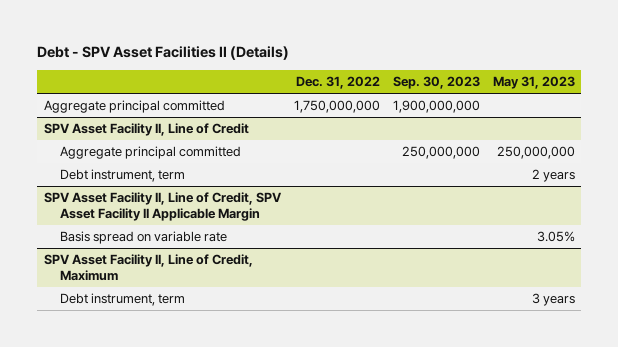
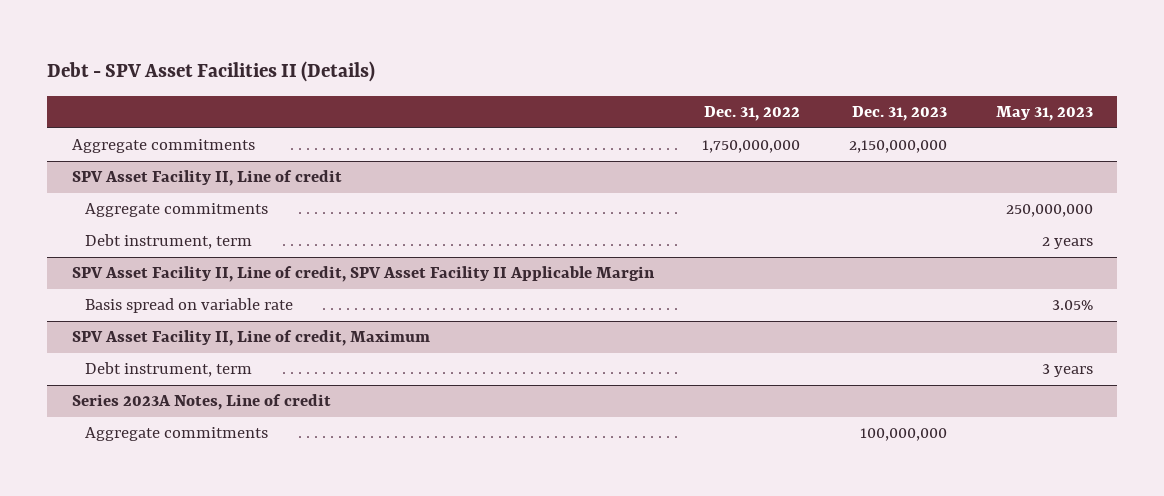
[392,76,480,90] Sep. 30, 2023 -> none
none -> [852,106,948,122] Dec. 31, 2023
[43,100,225,114] Aggregate principal committed -> [71,139,255,154] Aggregate commitments
[43,123,249,137] SPV Asset Facility II, Line of Credit -> [71,170,342,187] SPV Asset Facility II, Line of credit
[60,146,242,160] Aggregate principal committed -> [85,203,269,218] Aggregate commitments
[43,192,282,222] SPV Asset Facility II, Line of Credit, SPV Asset Facility II Applicable Margin -> [71,266,655,283] SPV Asset Facility II, Line of credit, SPV Asset Facility II Applicable Margin
[43,254,253,282] SPV Asset Facility II, Line of Credit, Maximum -> [71,330,430,347] SPV Asset Facility II, Line of credit, Maximum
none -> [71,394,331,411] Series 2023A Notes, Line of credit
none -> [85,427,269,442] Aggregate commitments

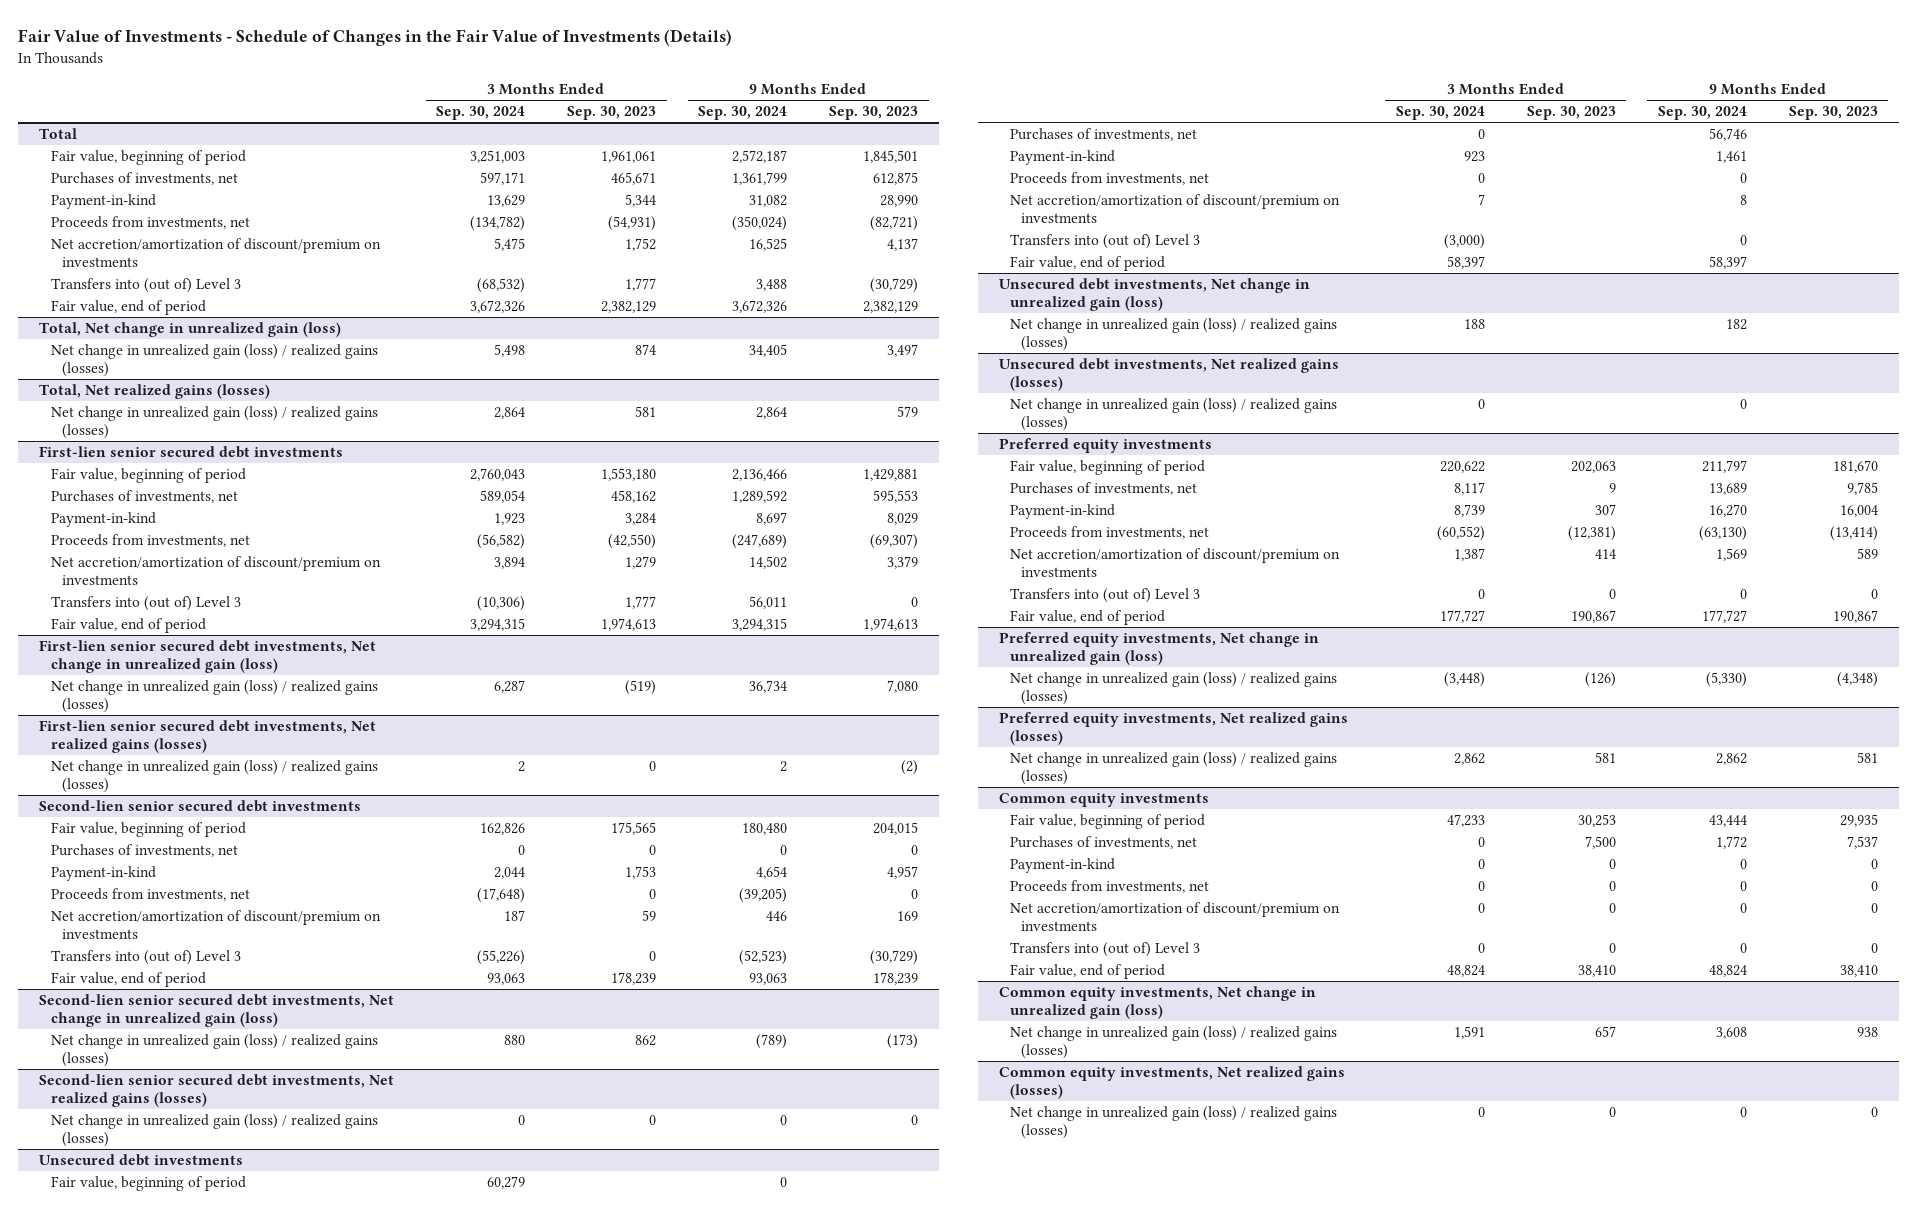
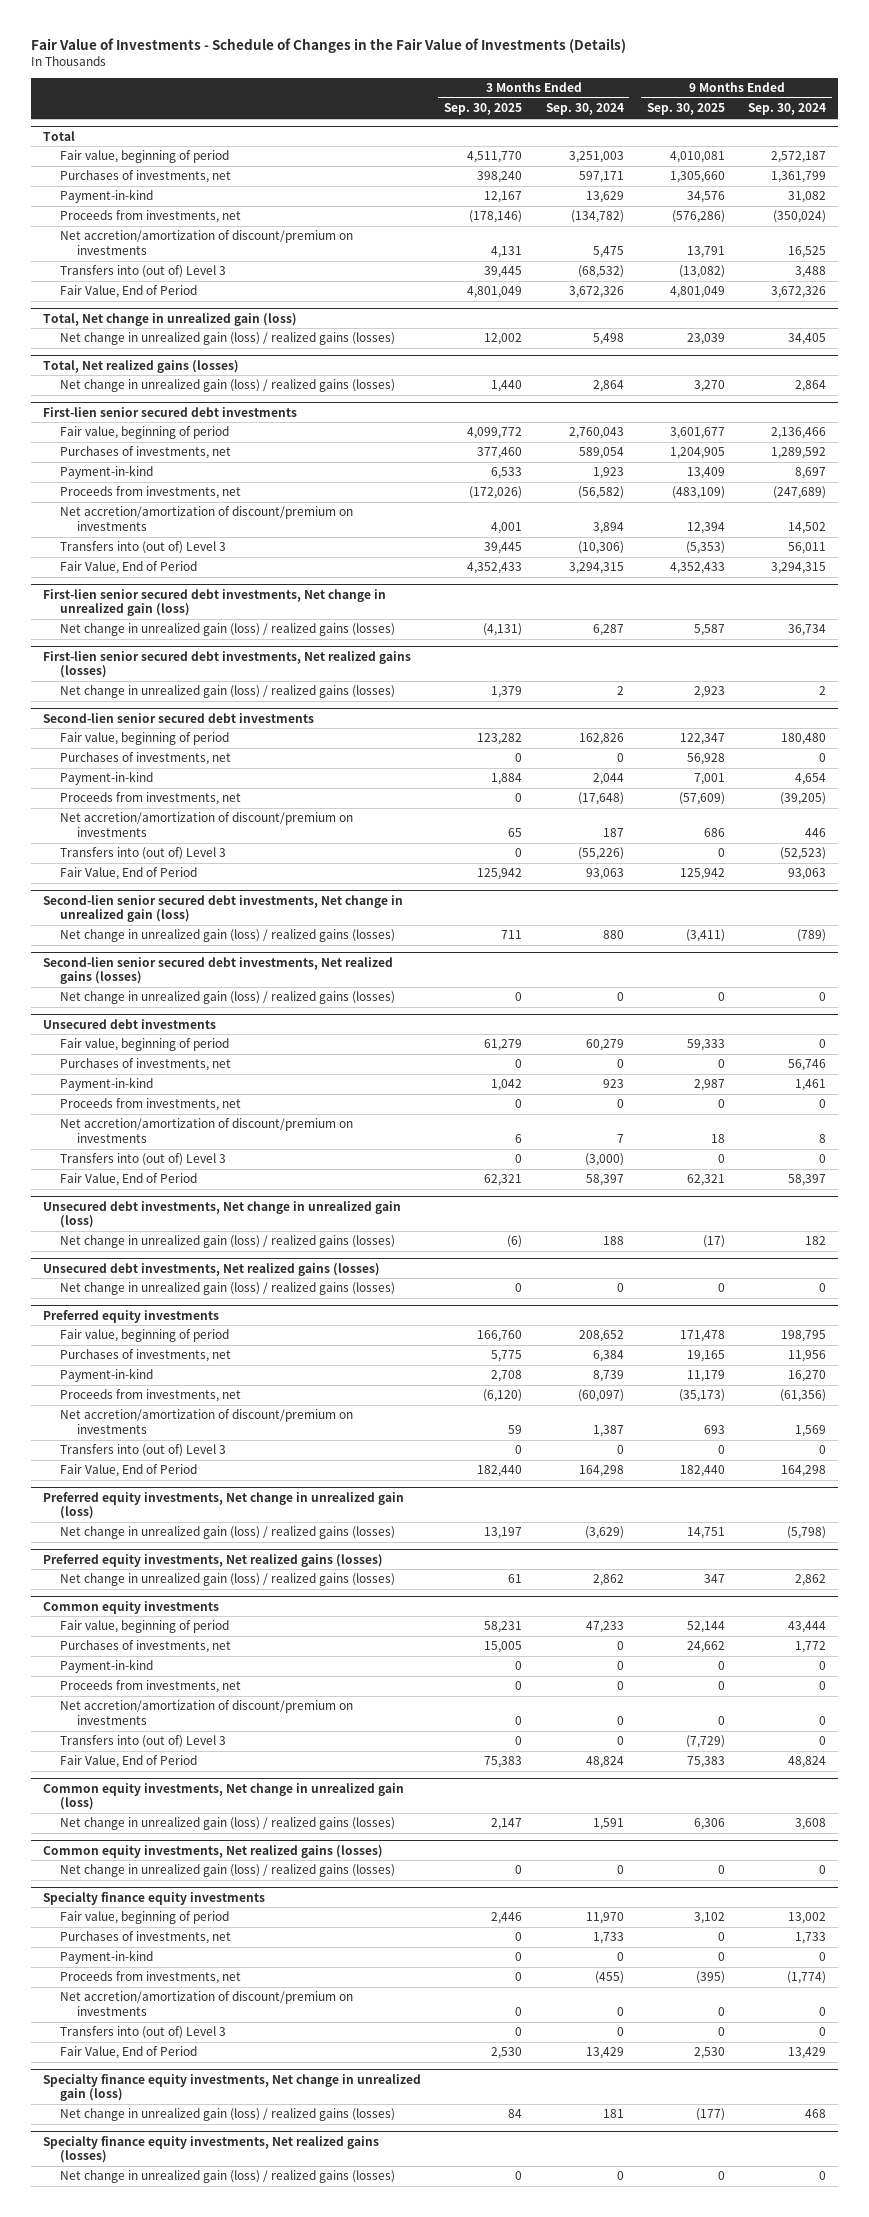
[567,106,657,121] Sep. 30, 2023 -> none
[829,106,919,121] Sep. 30, 2023 -> none
none -> [444,103,523,116] Sep. 30, 2025
none -> [646,103,725,116] Sep. 30, 2025
[50,300,206,316] Fair value, end of period -> [59,285,197,299] Fair Value, End of Period
[50,618,206,634] Fair value, end of period -> [59,561,197,575] Fair Value, End of Period
[50,972,206,988] Fair value, end of period -> [59,867,197,881] Fair Value, End of Period
[1009,256,1165,272] Fair value, end of period -> [59,1173,197,1187] Fair Value, End of Period
[1439,461,1485,474] 220,622 -> [578,1330,624,1343] 208,652
[1701,460,1747,474] 211,797 -> [781,1330,827,1343] 198,795
[1453,482,1485,496] 8,117 -> [592,1350,624,1363] 6,384
[1708,483,1747,496] 13,689 -> [788,1350,827,1363] 11,956
[1436,526,1485,542] (60,552) -> [577,1389,624,1403] (60,097)
[1698,526,1747,542] (63,130) -> [780,1389,827,1403] (61,356)
[1009,610,1165,626] Fair value, end of period -> [59,1464,197,1478] Fair Value, End of Period
[1439,610,1485,624] 177,727 -> [578,1465,624,1478] 164,298
[1701,610,1747,624] 177,727 -> [781,1465,827,1478] 164,298
[1443,672,1485,688] (3,448) -> [584,1526,624,1540] (3,629)
[1705,672,1747,688] (5,330) -> [787,1526,827,1540] (5,798)
[1009,964,1165,980] Fair value, end of period -> [59,1755,197,1769] Fair Value, End of Period
none -> [42,1891,265,1905] Specialty finance equity investments
none -> [59,1911,229,1925] Fair value, beginning of period
none -> [59,1931,231,1945] Purchases of investments, net
none -> [59,1950,153,1965] Payment-in-kind
none -> [59,1971,241,1985] Proceeds from investments, net
none -> [59,1991,353,2017] Net accretion/amortization of discount/premium on investments
none -> [59,2026,226,2040] Transfers into (out of) Level 3
none -> [59,2046,197,2060] Fair Value, End of Period
none -> [42,2073,421,2102] Specialty finance equity investments, Net change in unrealized gain (loss)
none -> [59,2108,395,2122] Net change in unrealized gain (loss) / realized gains (losses)
none -> [42,2135,379,2164] Specialty finance equity investments, Net realized gains (losses)
none -> [59,2170,395,2184] Net change in unrealized gain (loss) / realized gains (losses)

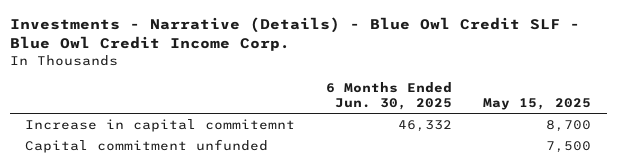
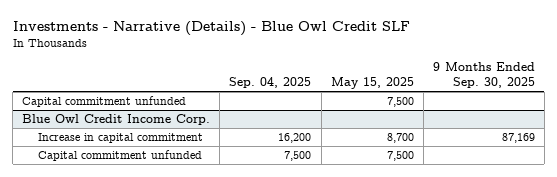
[9,17,580,52] Investments - Narrative (Details) - Blue Owl Credit SLF - Blue Owl Credit Income Corp. -> [12,20,410,36] Investments - Narrative (Details) - Blue Owl Credit SLF
[326,81,453,110] 6 Months Ended Jun. 30, 2025 -> none
none -> [229,77,312,89] Sep. 04, 2025
none -> [432,62,535,89] 9 Months Ended Sep. 30, 2025
[25,118,296,132] Increase in capital commitemnt -> none
none -> [22,114,211,126] Blue Owl Credit Income Corp.
none -> [38,133,204,144] Increase in capital commitment
none -> [38,150,203,162] Capital commitment unfunded

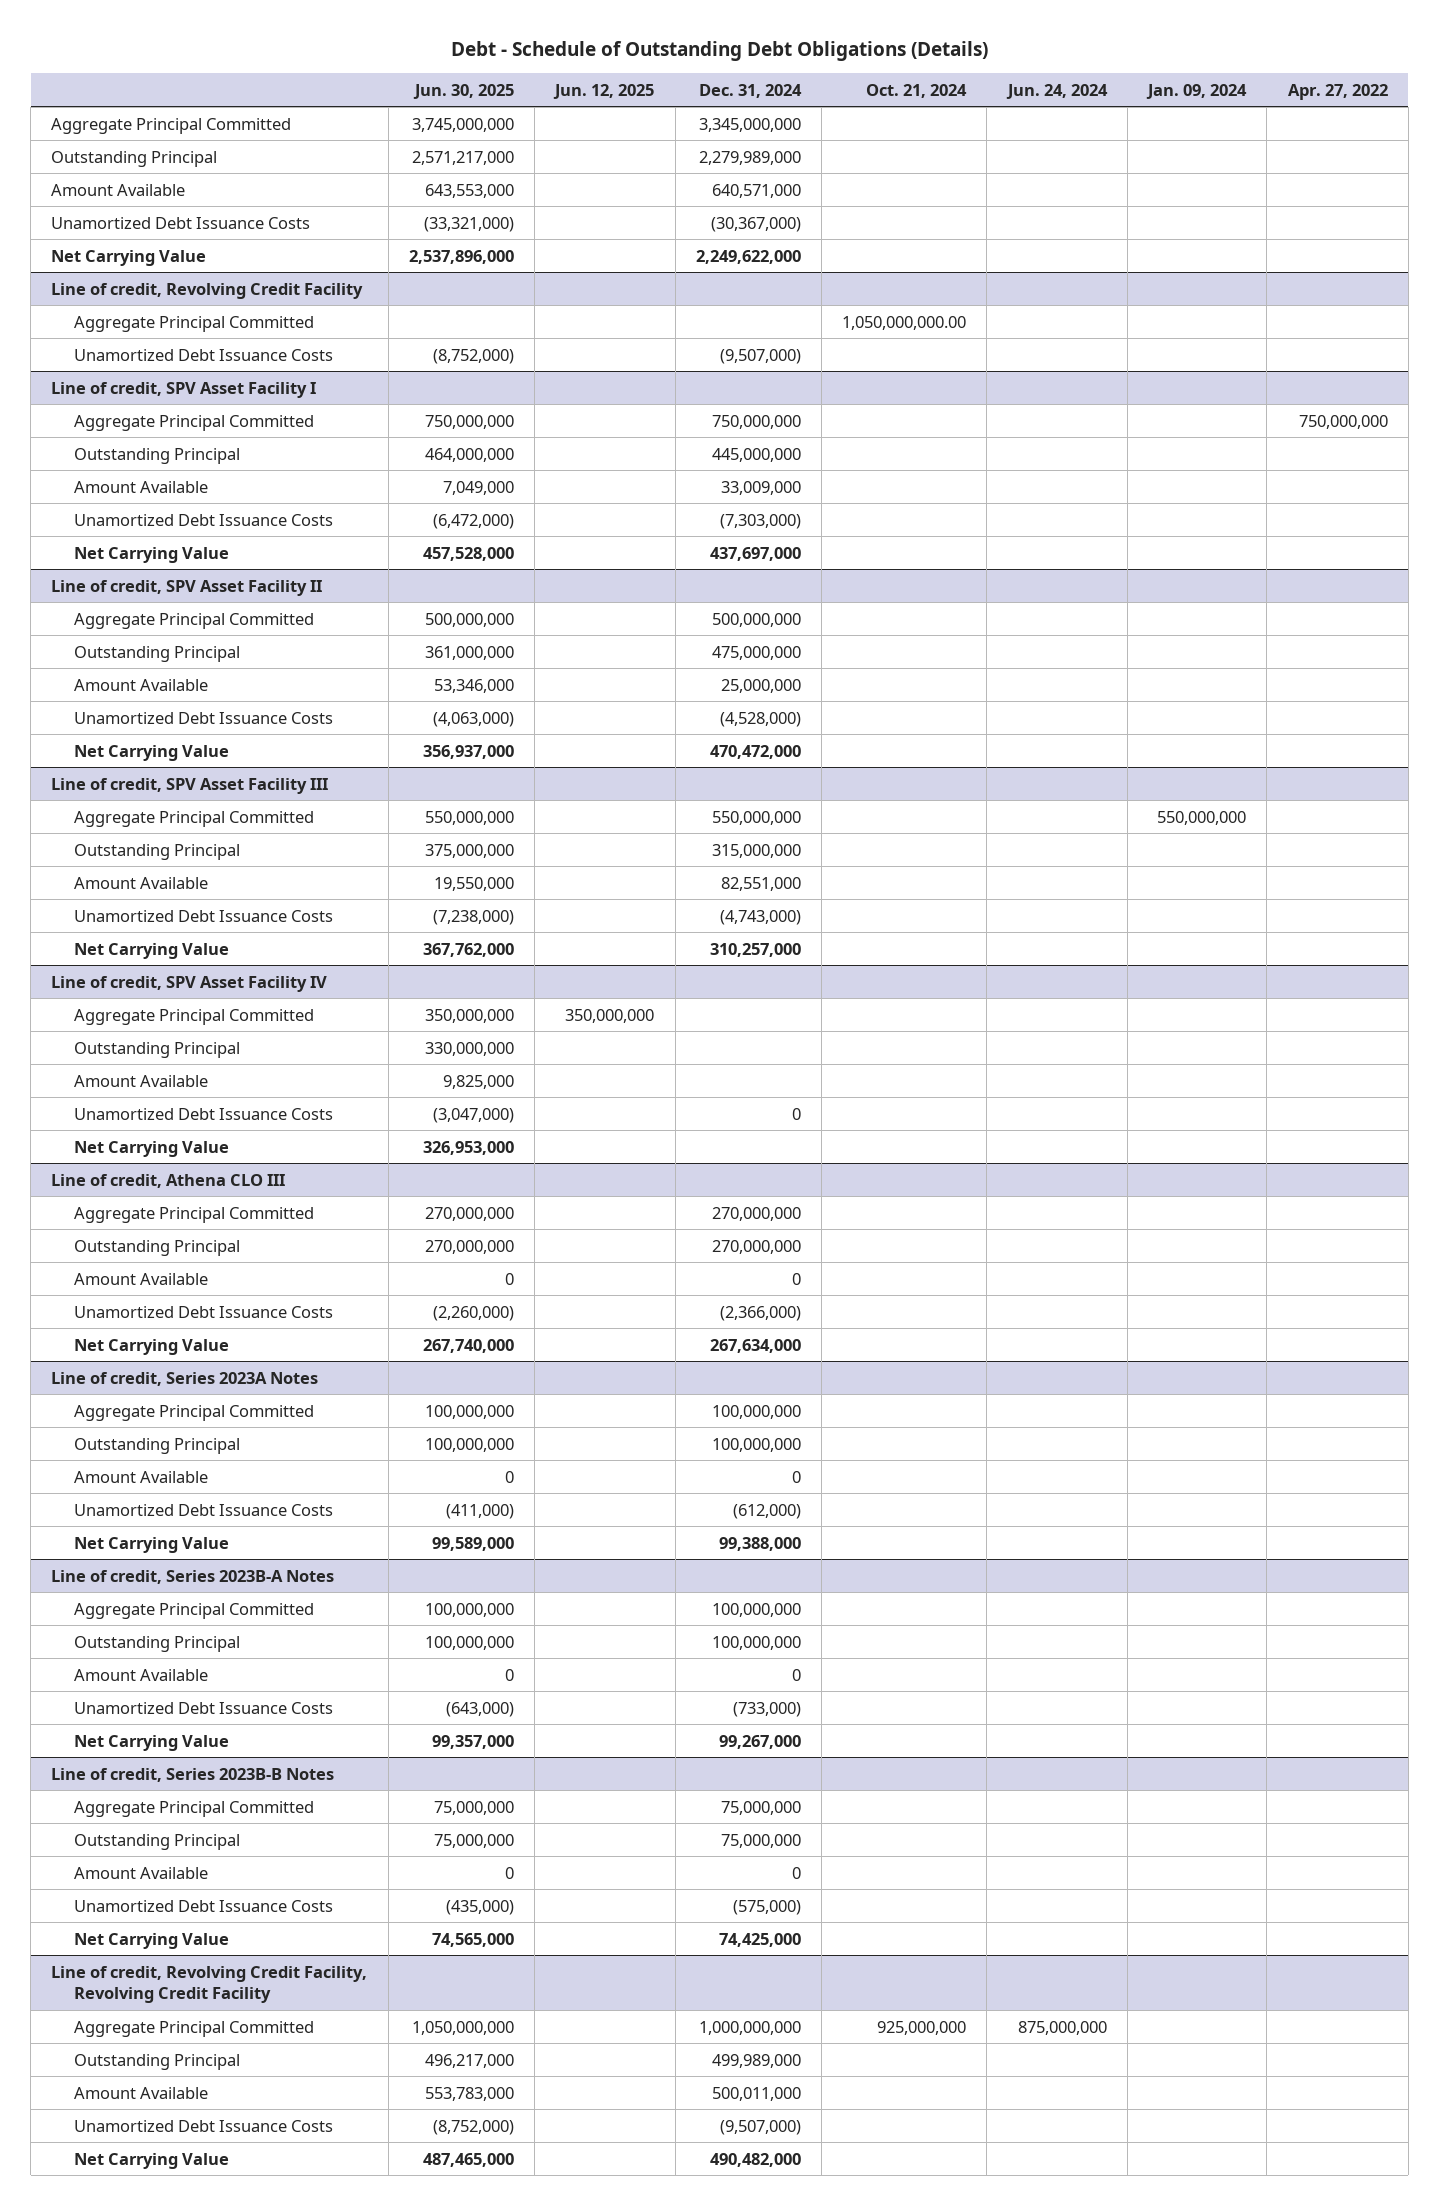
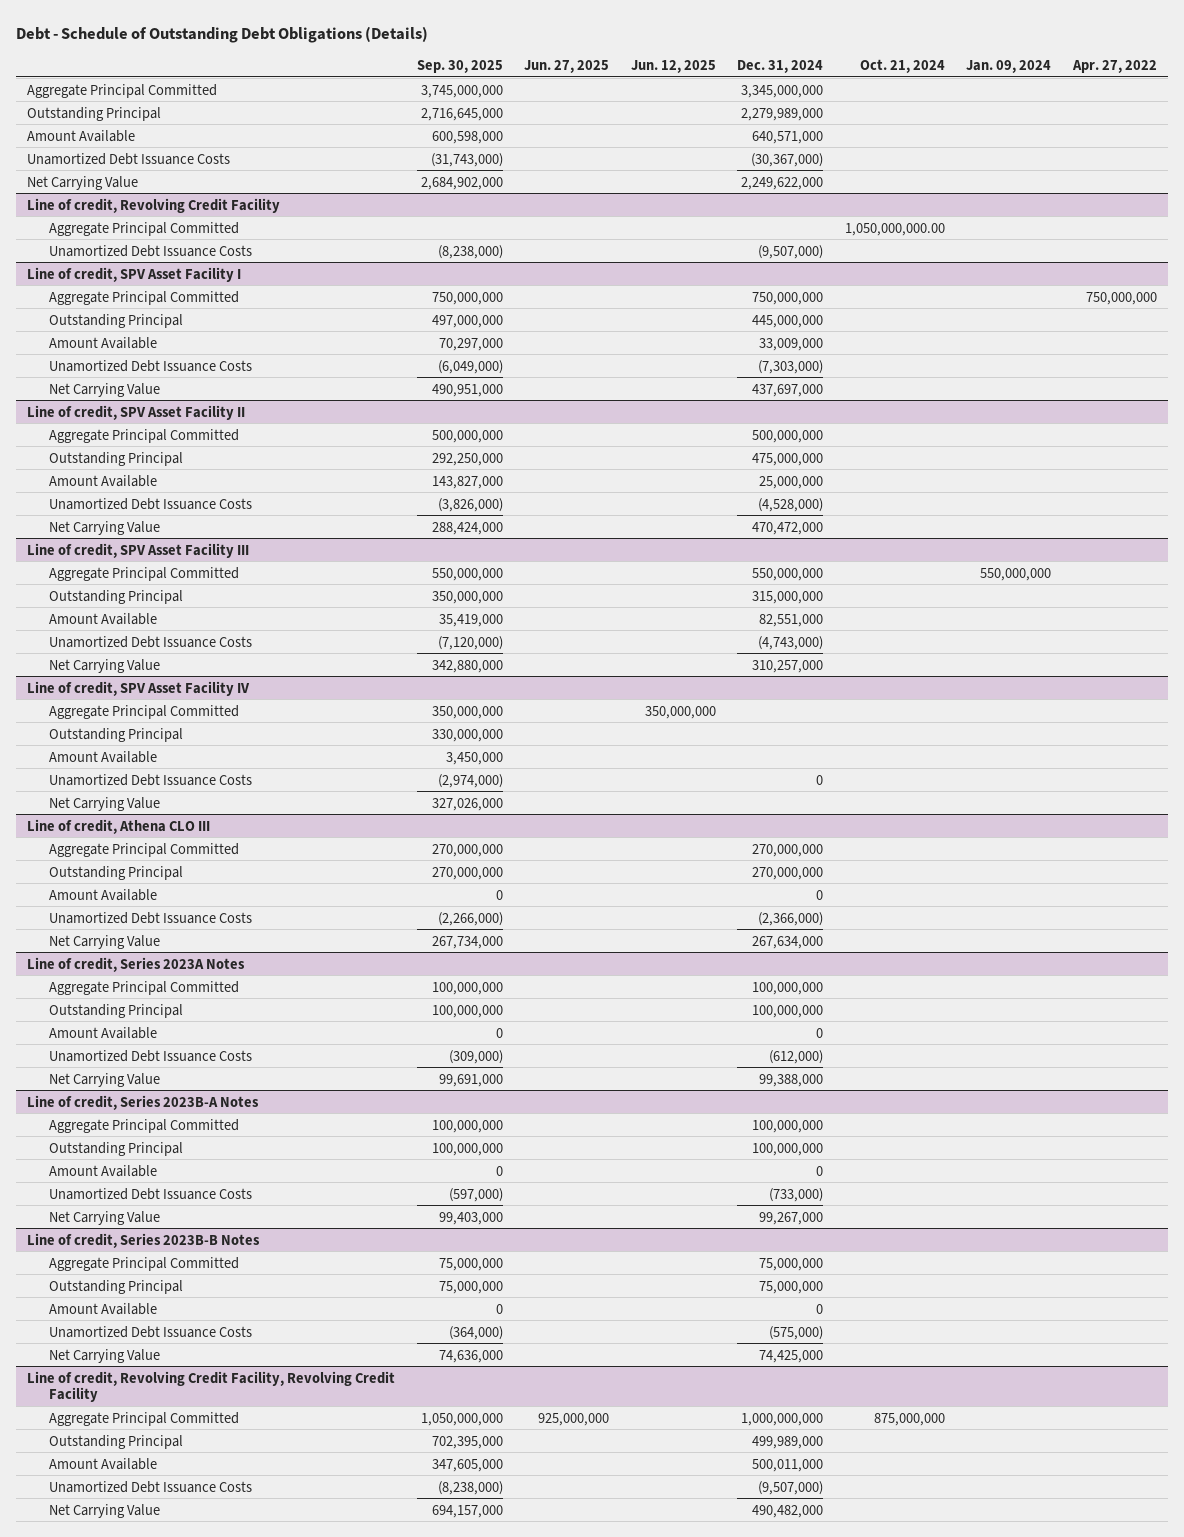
[412,83,514,99] Jun. 30, 2025 -> none
[1005,83,1108,99] Jun. 24, 2024 -> none
none -> [416,59,503,73] Sep. 30, 2025
none -> [524,59,610,73] Jun. 27, 2025
[877,2020,967,2035] 925,000,000 -> [873,1412,945,1426] 875,000,000

